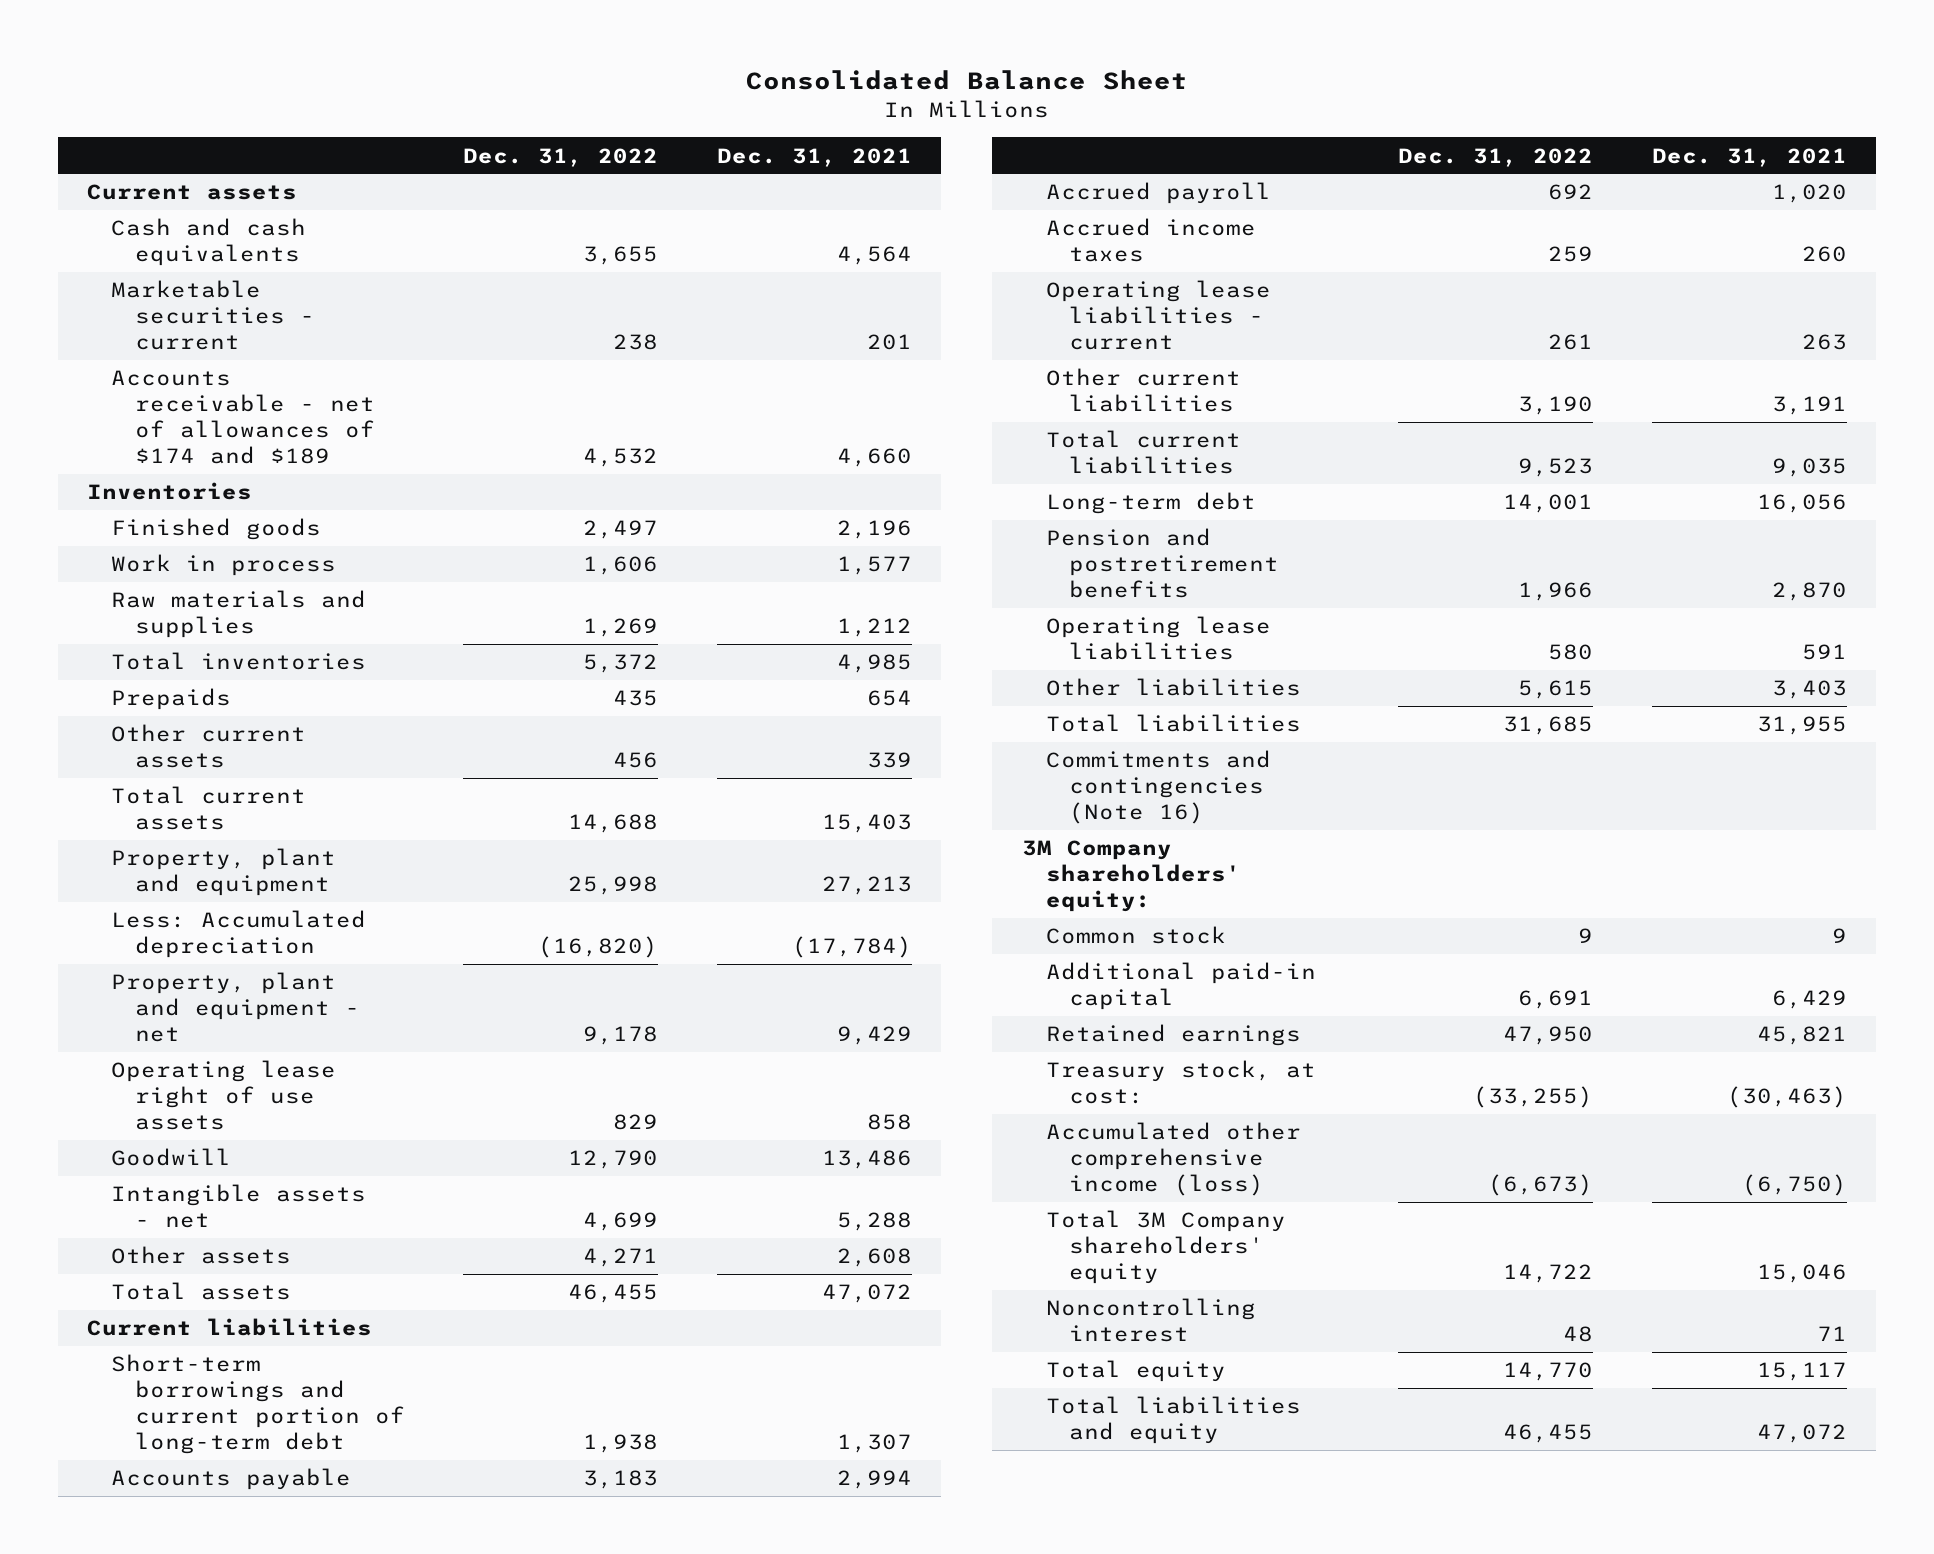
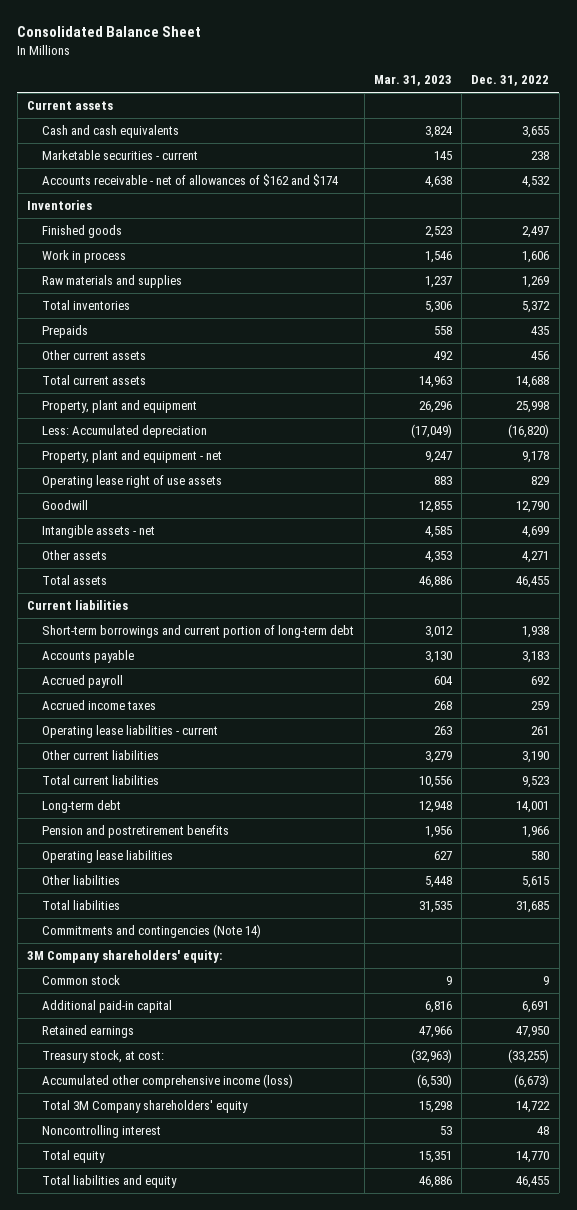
[716,147,912,167] Dec. 31, 2021 -> none
none -> [373,75,452,87] Mar. 31, 2023
[110,370,375,465] Accounts receivable - net of allowances of $174 and $189 -> [42,173,340,186] Accounts receivable - net of allowances of $162 and $174
[1045,750,1271,825] Commitments and contingencies (Note 16) -> [42,923,262,938] Commitments and contingencies (Note 14)

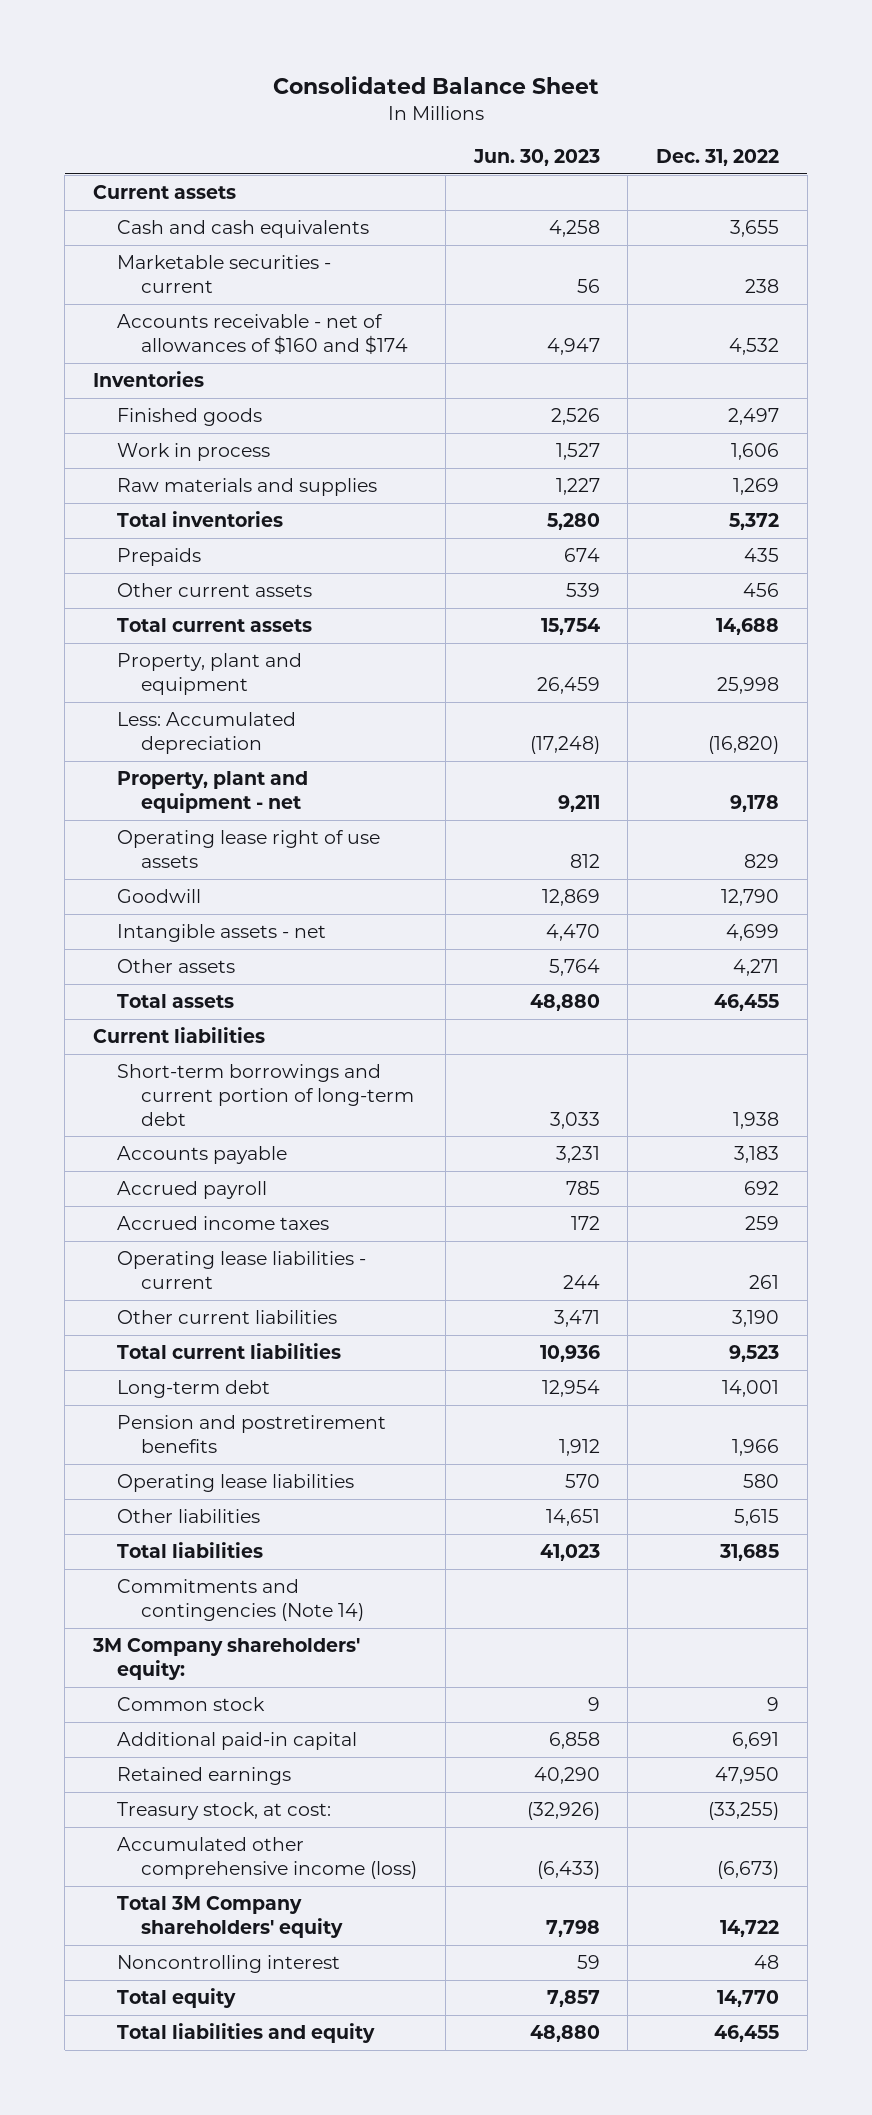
[373,75,452,87] Mar. 31, 2023 -> none
none -> [472,148,600,166] Jun. 30, 2023
[42,173,340,186] Accounts receivable - net of allowances of $162 and $174 -> [117,314,409,354] Accounts receivable - net of allowances of $160 and $174

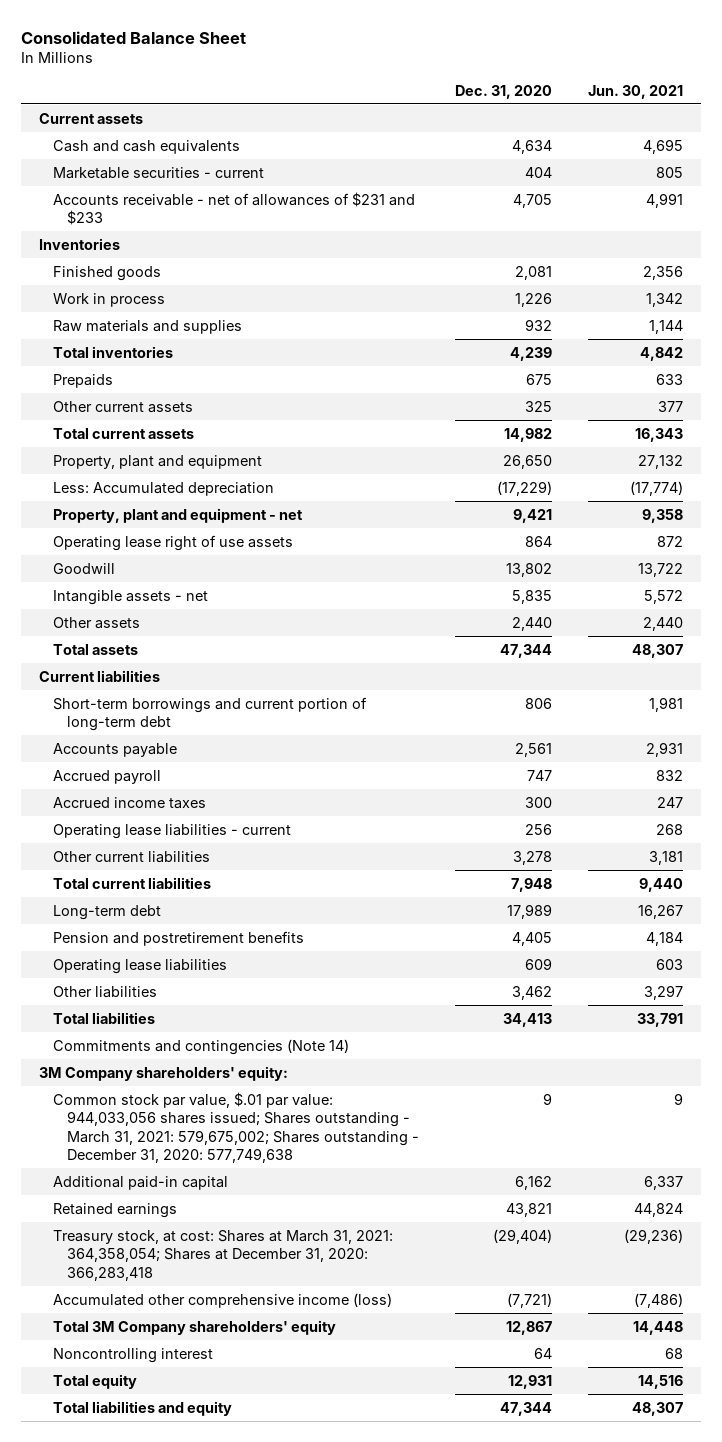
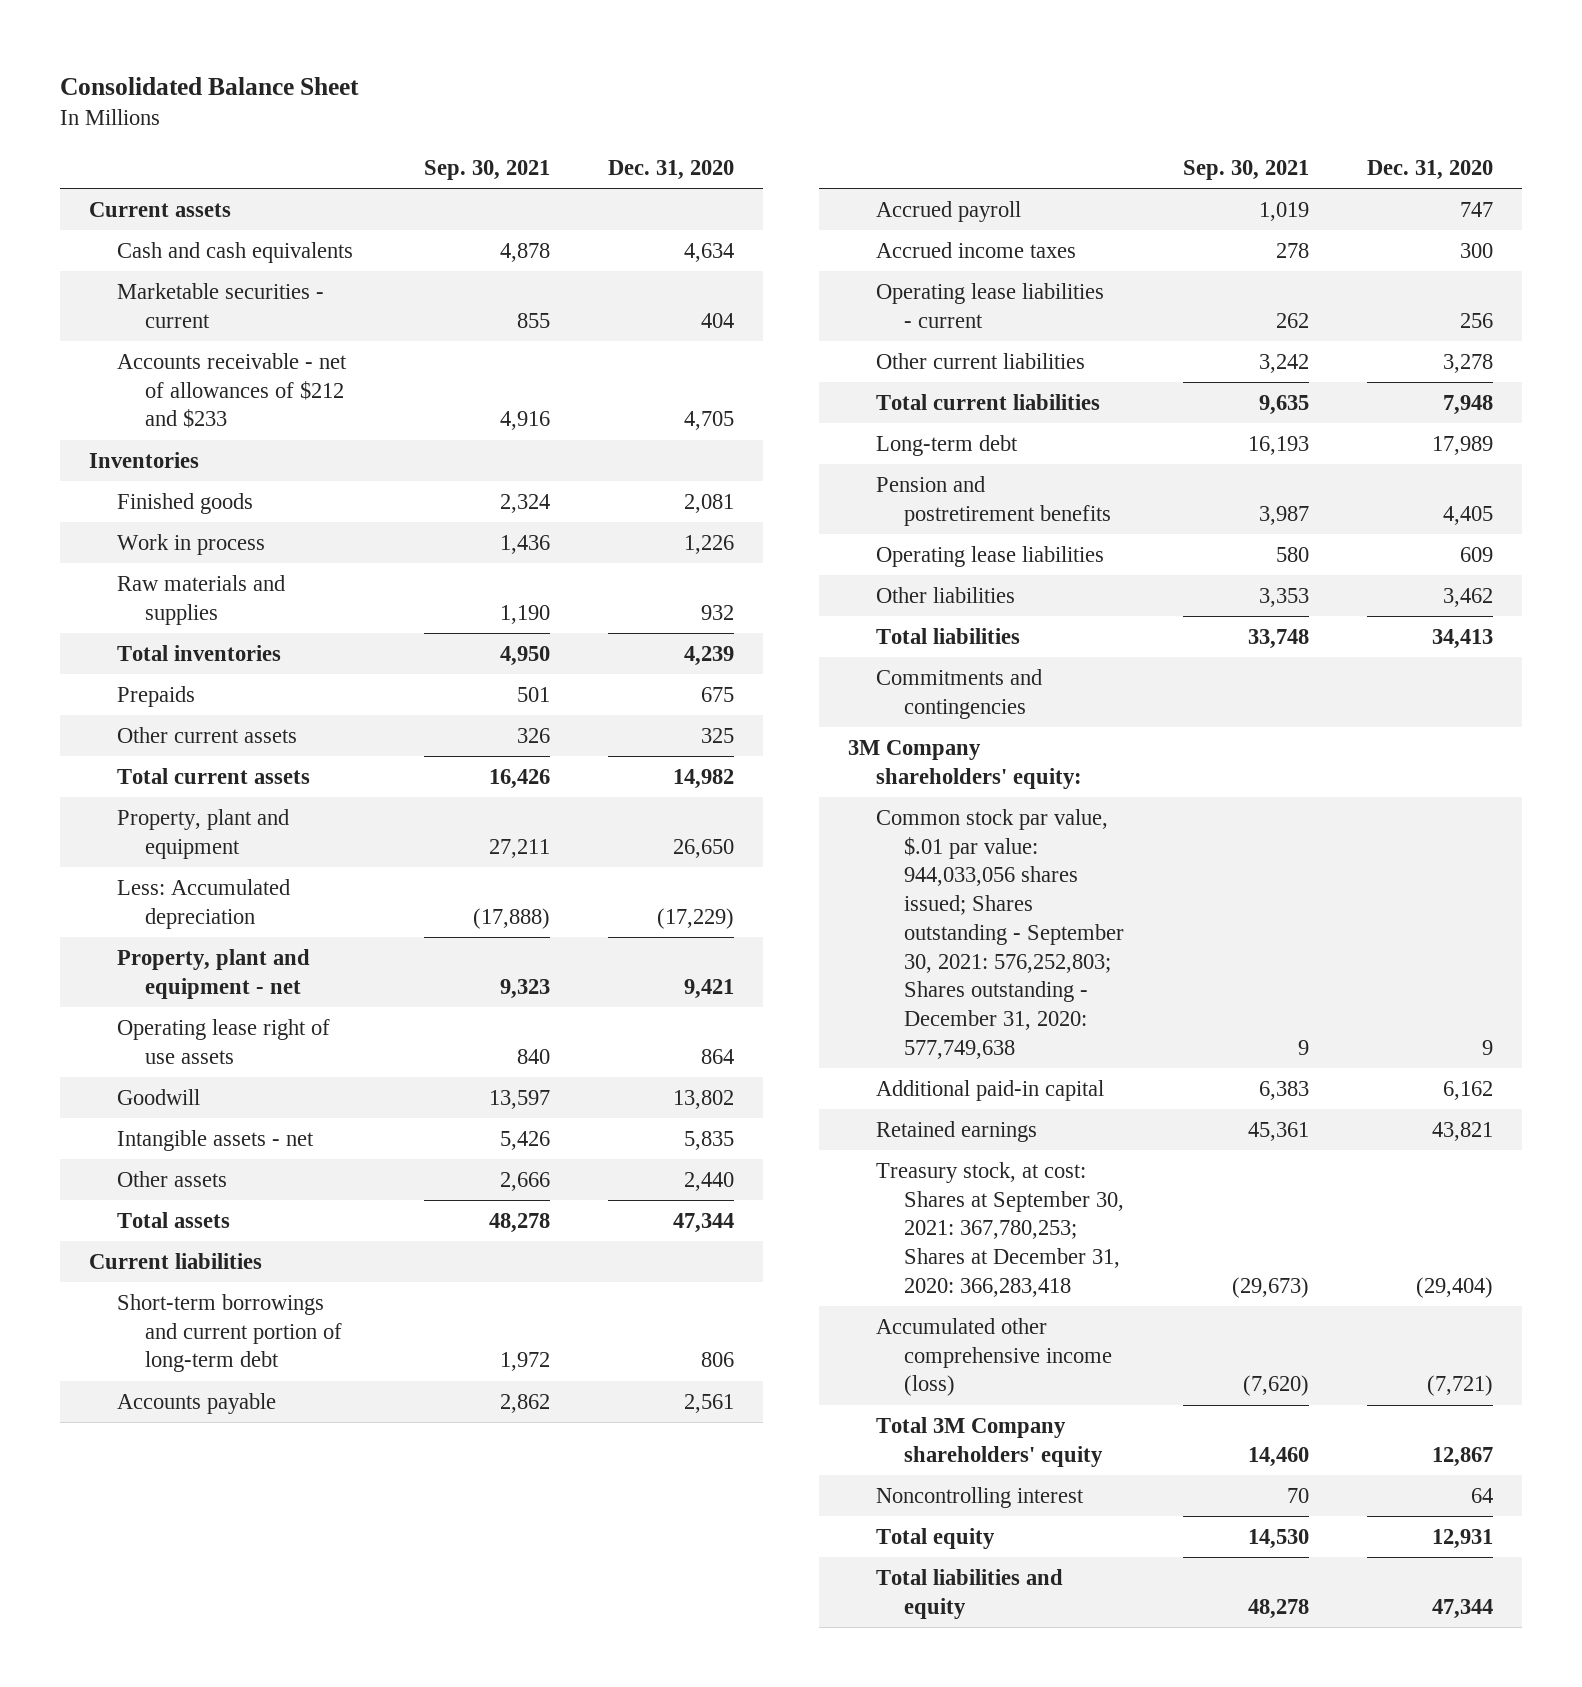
[587,84,683,99] Jun. 30, 2021 -> none
none -> [423,160,550,181] Sep. 30, 2021
[52,191,415,226] Accounts receivable - net of allowances of $231 and $233 -> [117,352,348,429] Accounts receivable - net of allowances of $212 and $233
[52,1038,349,1055] Commitments and contingencies (Note 14) -> [876,668,1043,719] Commitments and contingencies
[52,1091,419,1164] Common stock par value, $.01 par value: 944,033,056 shares issued; Shares outstanding - March 31, 2021: 579,675,002; Shares outstanding - December 31, 2020: 577,749,638 -> [876,808,1125,1060] Common stock par value, $.01 par value: 944,033,056 shares issued; Shares outstanding - September 30, 2021: 576,252,803; Shares outstanding - December 31, 2020: 577,749,638
[52,1229,393,1281] Treasury stock, at cost: Shares at March 31, 2021: 364,358,054; Shares at December 31, 2020: 366,283,418 -> [876,1161,1125,1297] Treasury stock, at cost: Shares at September 30, 2021: 367,780,253; Shares at December 31, 2020: 366,283,418

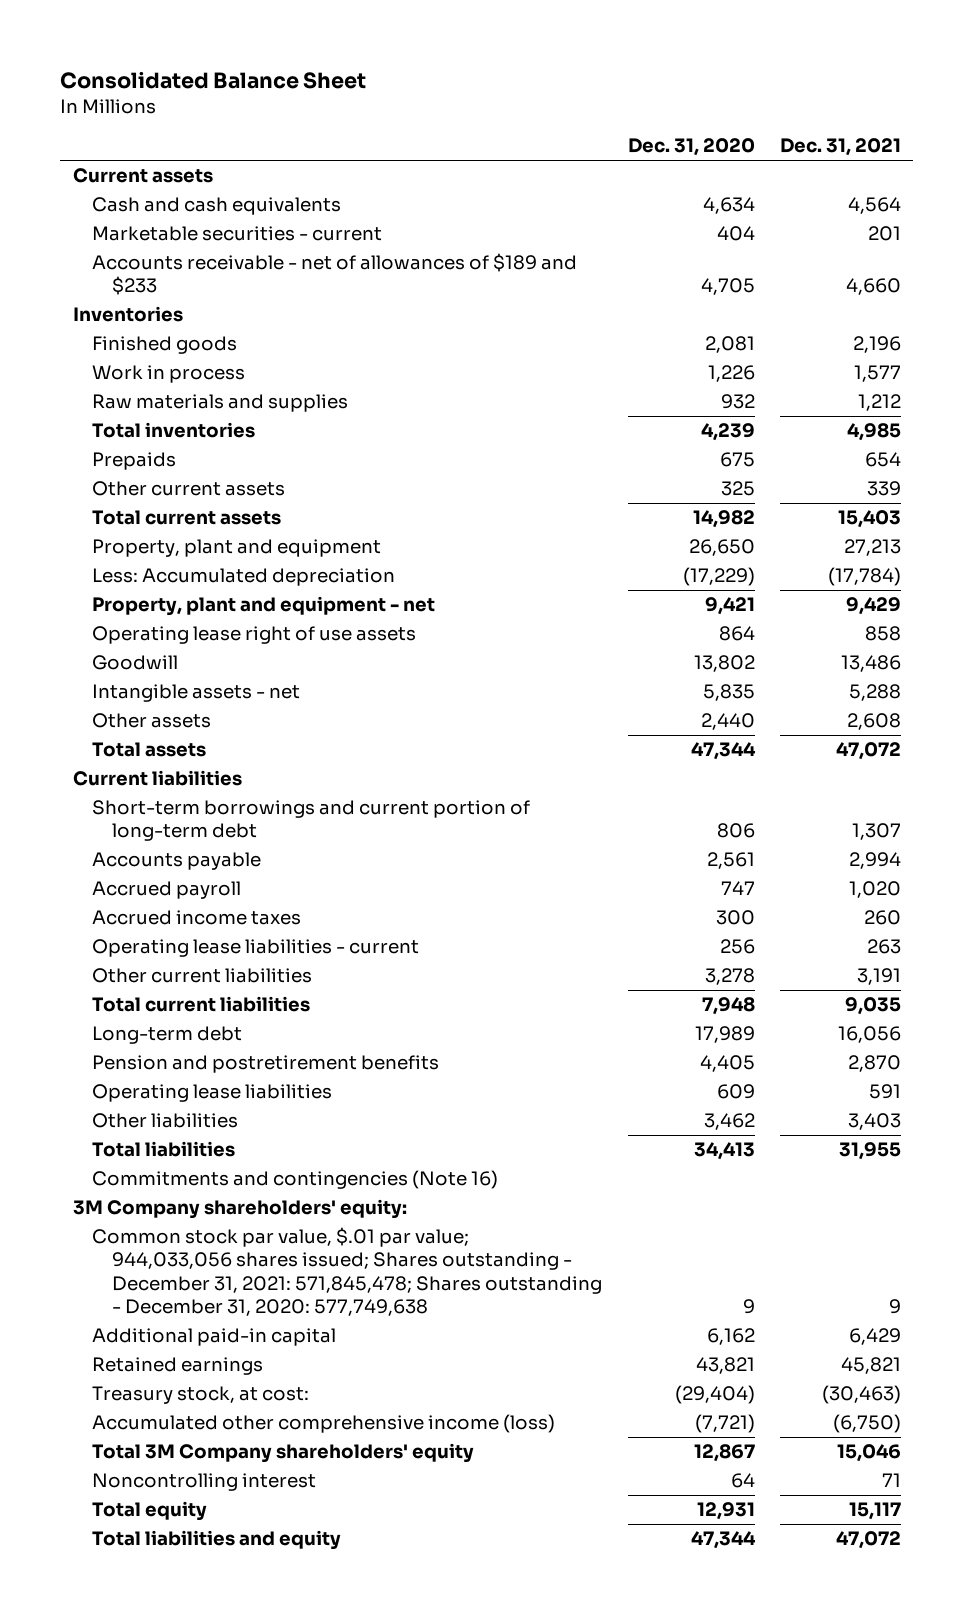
[423,160,550,181] Sep. 30, 2021 -> none
none -> [779,138,901,157] Dec. 31, 2021
[117,352,348,429] Accounts receivable - net of allowances of $212 and $233 -> [92,253,578,296] Accounts receivable - net of allowances of $189 and $233
[876,668,1043,719] Commitments and contingencies -> [92,1170,499,1190] Commitments and contingencies (Note 16)
[876,808,1125,1060] Common stock par value, $.01 par value: 944,033,056 shares issued; Shares outstanding - September 30, 2021: 576,252,803; Shares outstanding - December 31, 2020: 577,749,638 -> [92,1227,603,1317] Common stock par value, $.01 par value; 944,033,056 shares issued; Shares outstanding - December 31, 2021: 571,845,478; Shares outstanding - December 31, 2020: 577,749,638
[876,1161,1125,1297] Treasury stock, at cost: Shares at September 30, 2021: 367,780,253; Shares at December 31, 2020: 366,283,418 -> [92,1386,310,1405] Treasury stock, at cost:

